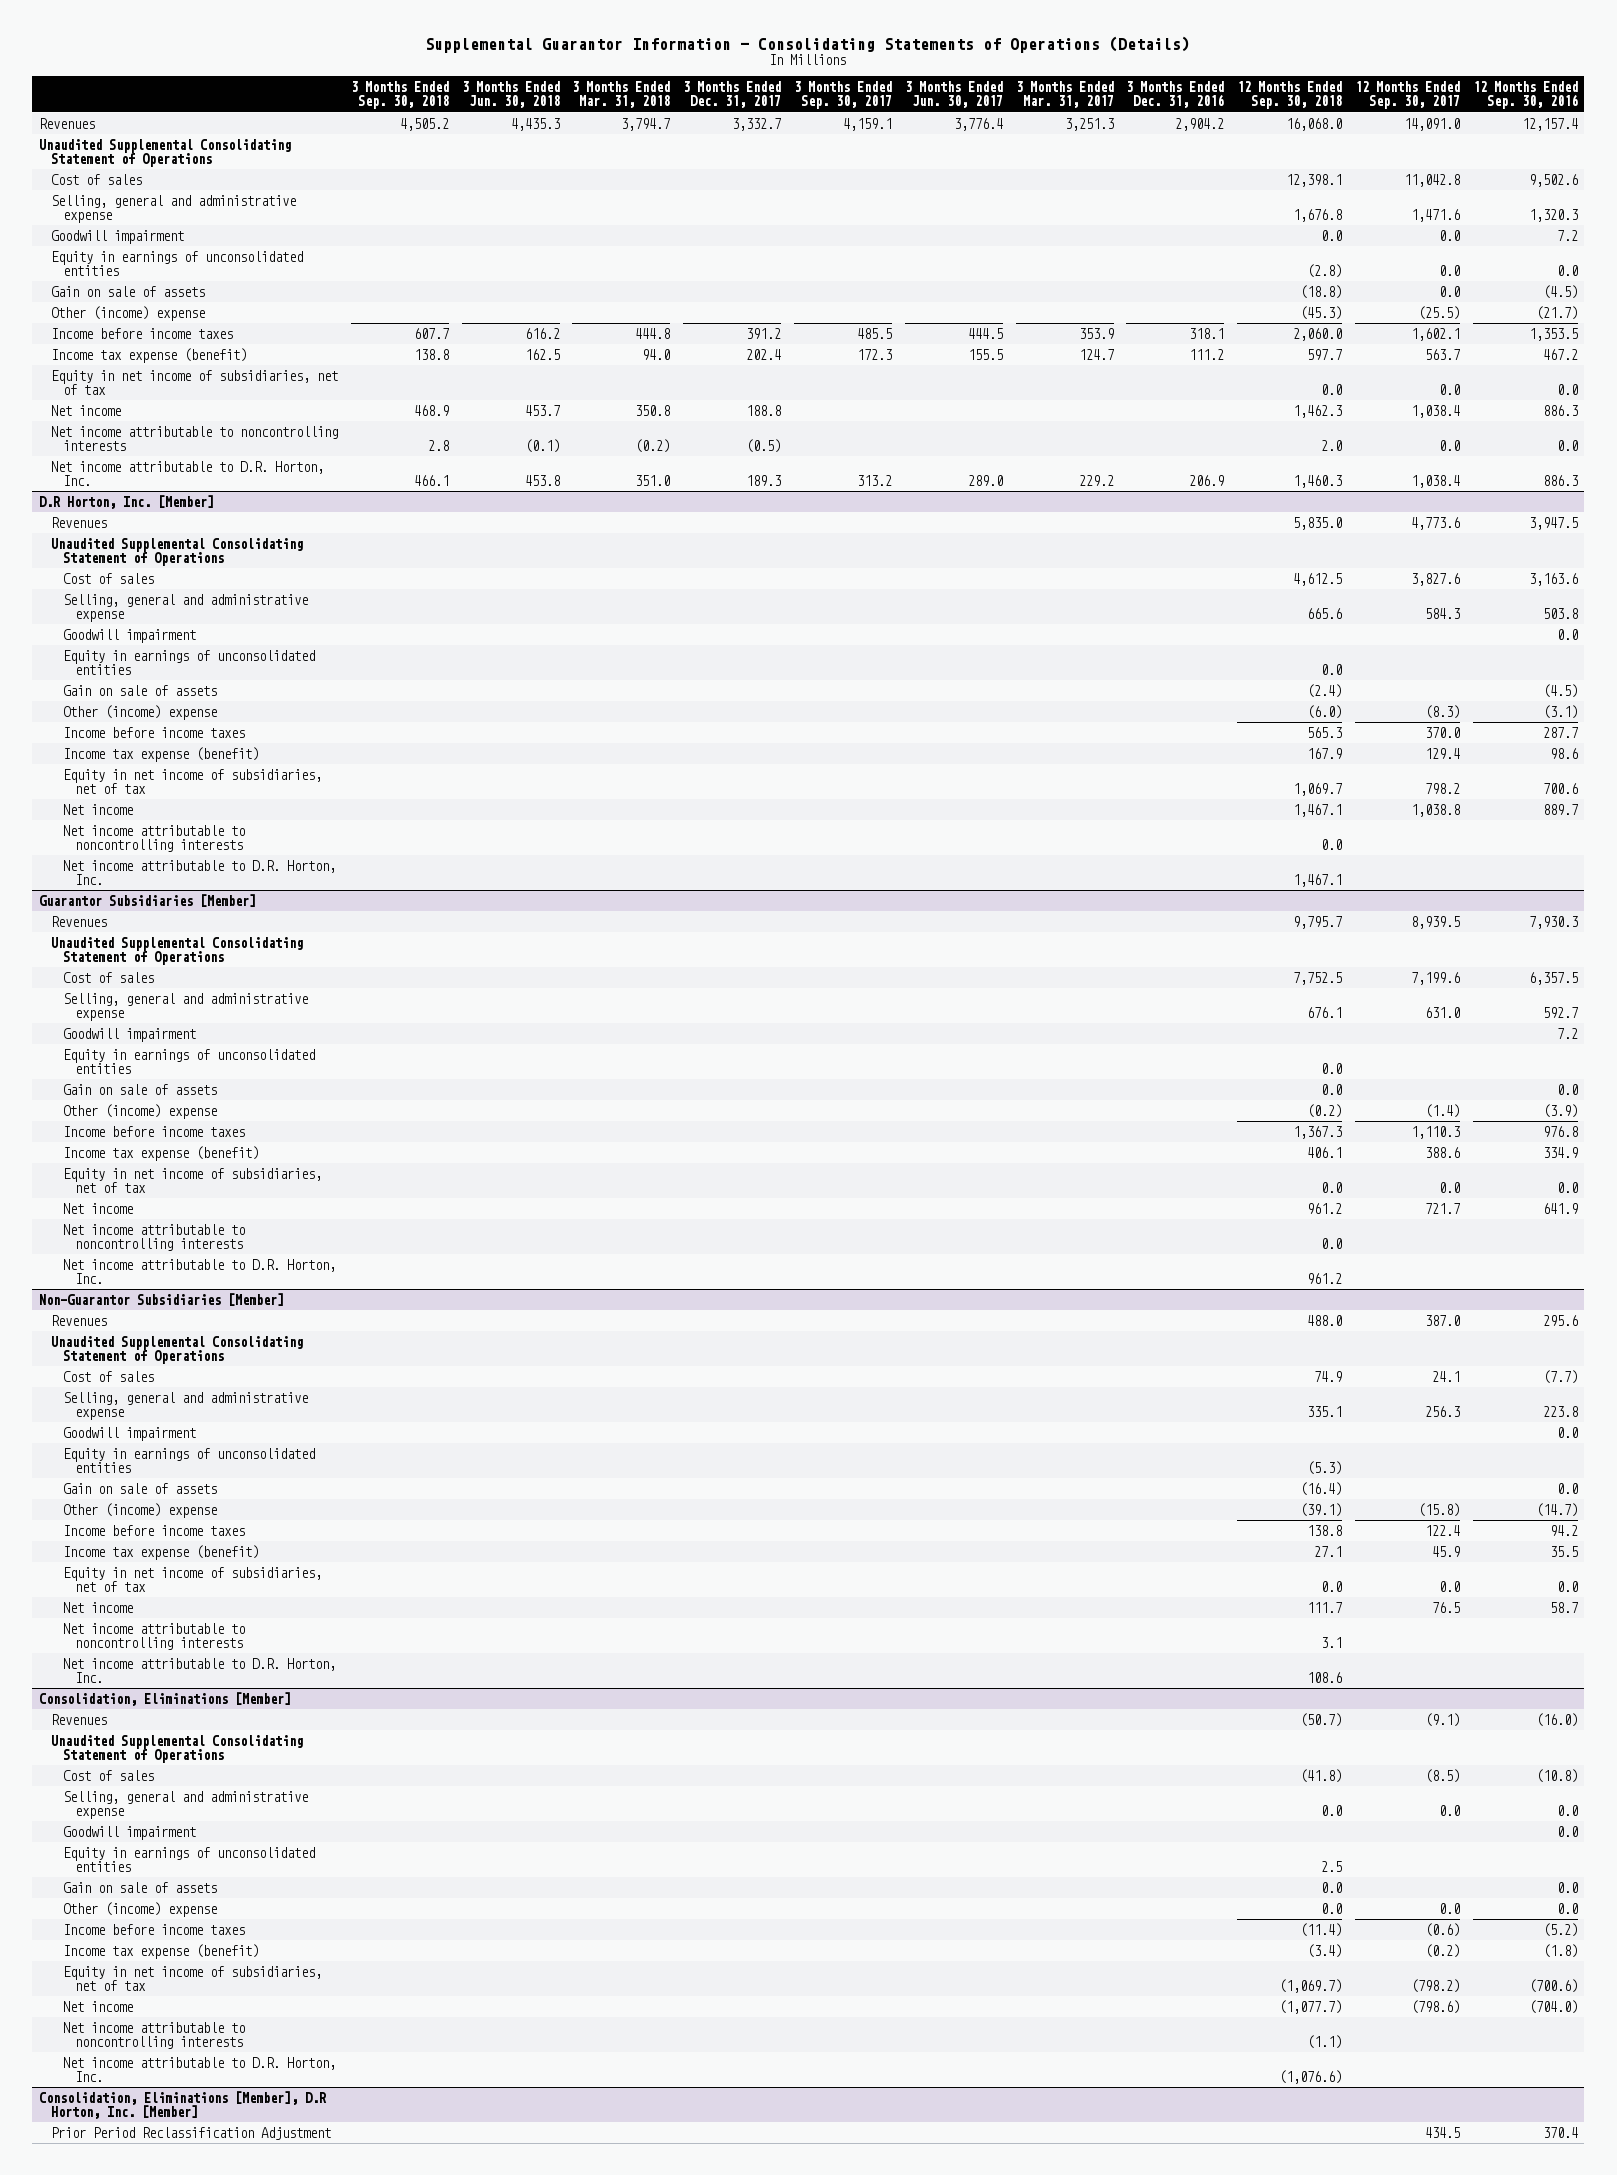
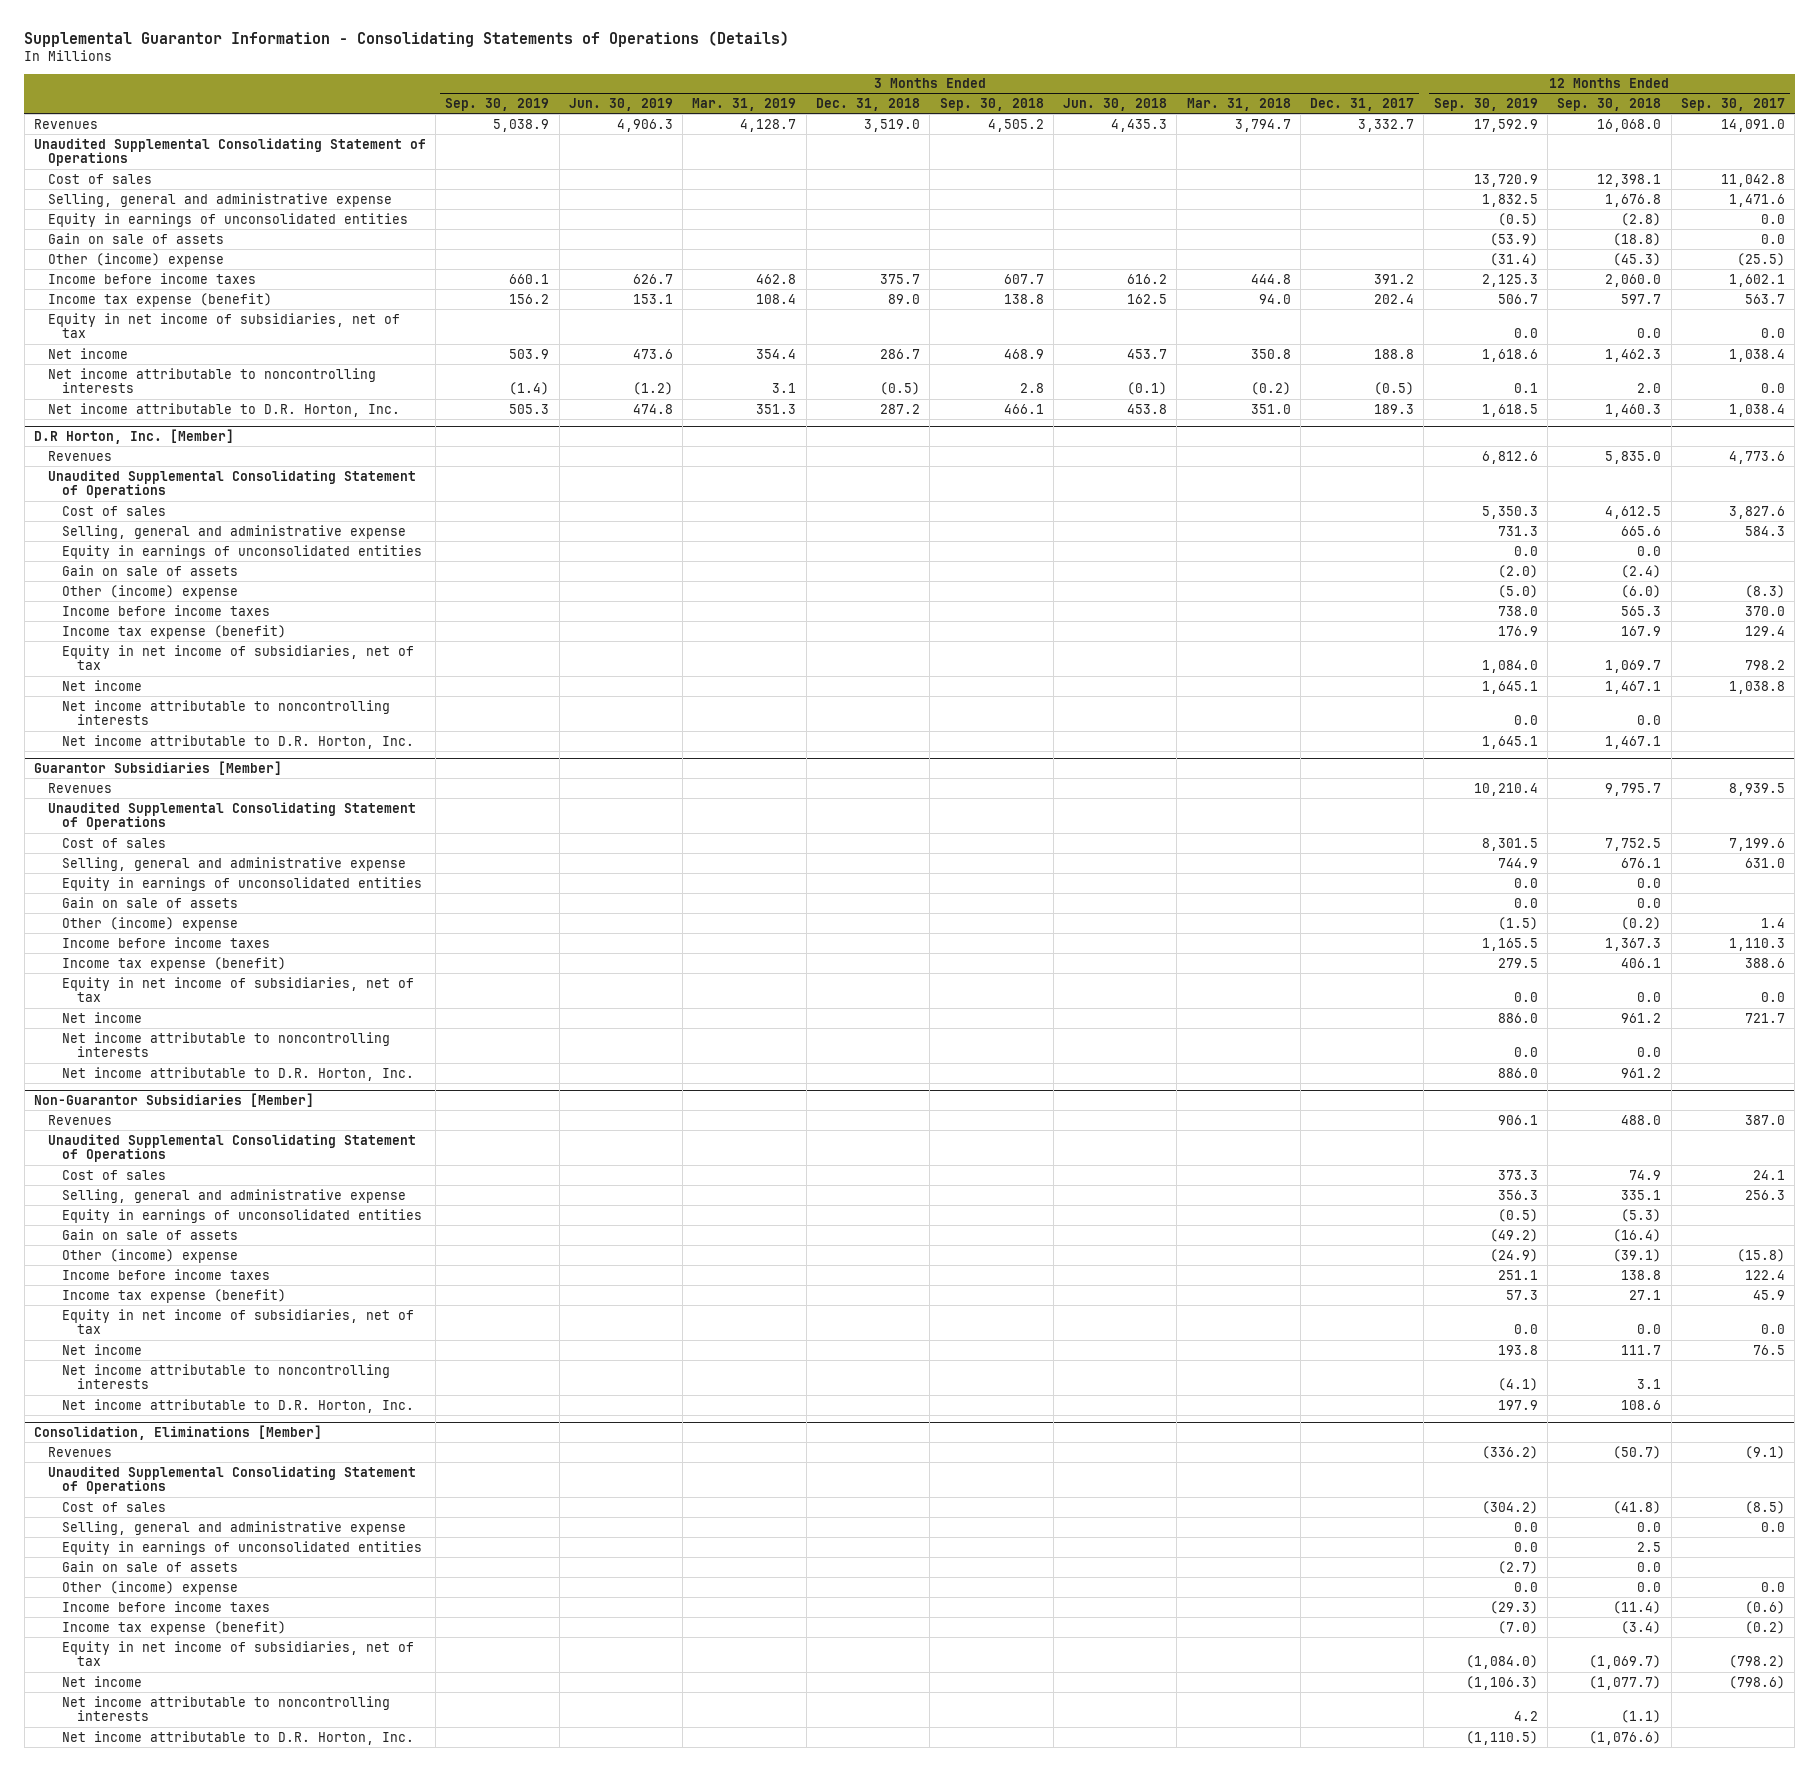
[794,81,893,110] 3 Months Ended Sep. 30, 2017 -> none
[904,81,1003,109] 3 Months Ended Jun. 30, 2017 -> none
[1015,81,1114,109] 3 Months Ended Mar. 31, 2017 -> none
[1126,81,1225,109] 3 Months Ended Dec. 31, 2016 -> none
[1472,81,1578,110] 12 Months Ended Sep. 30, 2016 -> none
none -> [445,97,550,111] Sep. 30, 2019
none -> [568,97,673,111] Jun. 30, 2019
none -> [692,97,797,111] Mar. 31, 2019
none -> [815,97,920,111] Dec. 31, 2018
none -> [1433,97,1538,111] Sep. 30, 2019
[50,229,184,244] Goodwill impairment -> none
[63,628,197,643] Goodwill impairment -> none
[63,1027,197,1042] Goodwill impairment -> none
[1425,1103,1461,1118] (1.4) -> [1760,917,1785,928] 1.4
[63,1426,197,1441] Goodwill impairment -> none
[63,1825,197,1840] Goodwill impairment -> none
[38,2090,327,2119] Consolidation, Eliminations [Member], D.R Horton, Inc. [Member] -> none
[50,2126,331,2140] Prior Period Reclassification Adjustment -> none

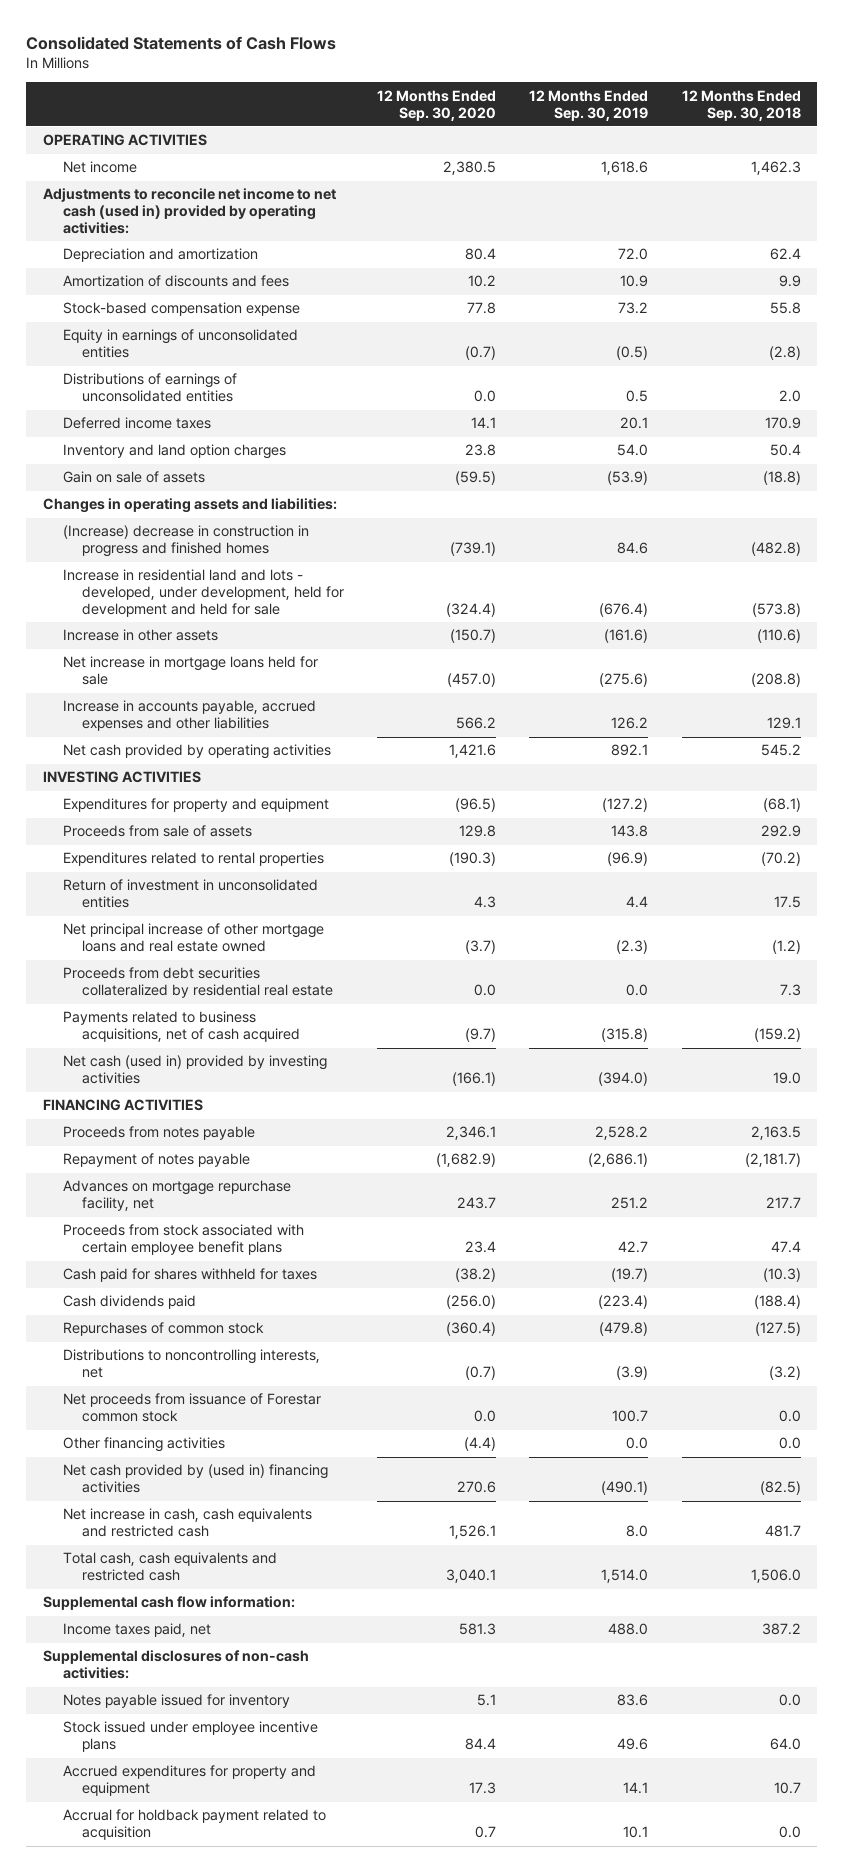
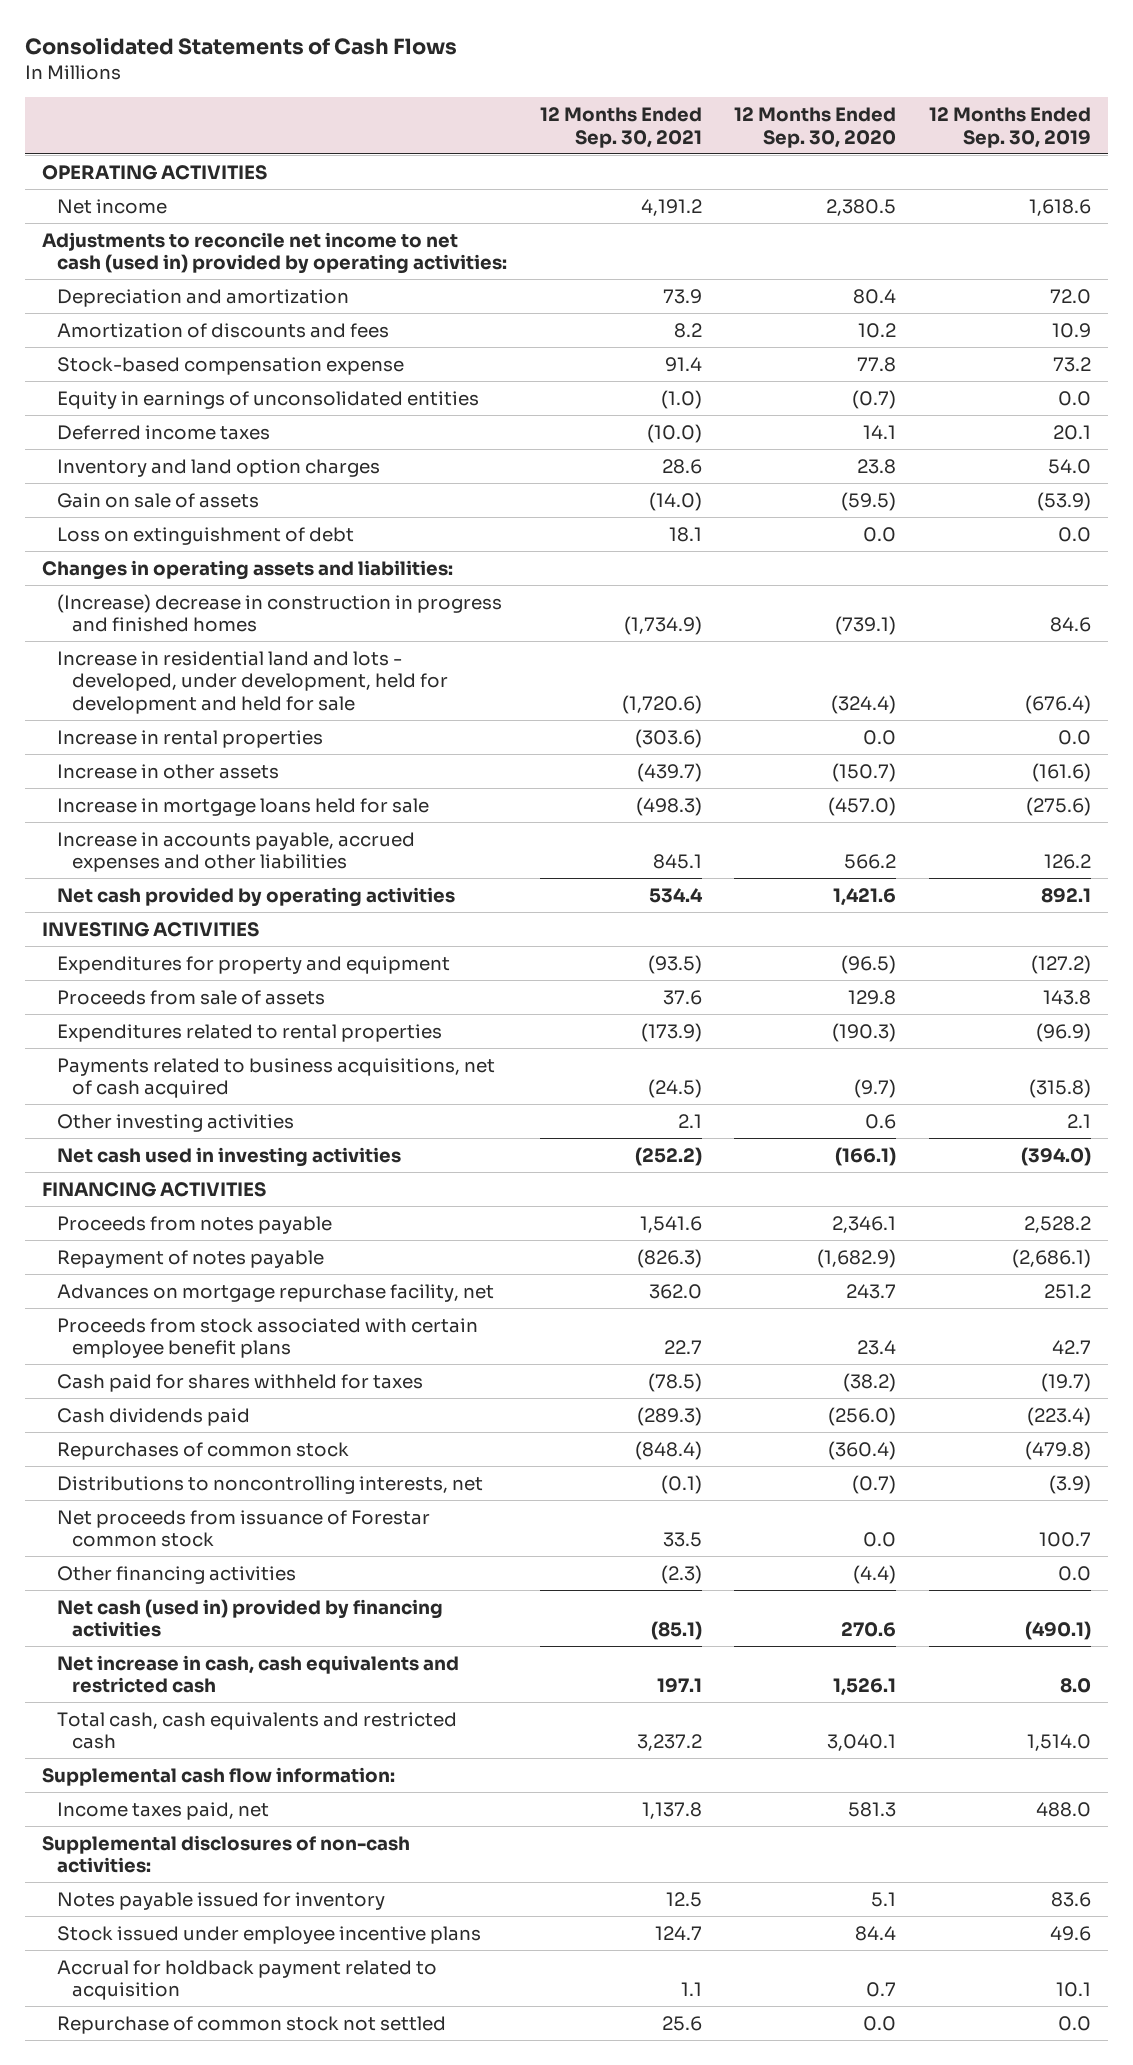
[681,89,801,121] 12 Months Ended Sep. 30, 2018 -> none
none -> [539,106,702,148] 12 Months Ended Sep. 30, 2021
[62,373,237,403] Distributions of earnings of unconsolidated entities -> none
[616,346,649,361] (0.5) -> [1058,390,1092,406] 0.0
none -> [56,526,354,545] Loss on extinguishment of debt
none -> [56,729,323,748] Increase in rental properties
[62,656,318,686] Net increase in mortgage loans held for sale -> [56,797,429,816] Increase in mortgage loans held for sale
[62,879,318,909] Return of investment in unconsolidated entities -> none
[62,923,324,953] Net principal increase of other mortgage loans and real estate owned -> none
[62,967,334,999] Proceeds from debt securities collateralized by residential real estate -> none
none -> [56,1113,294,1132] Other investing activities
[62,1055,327,1085] Net cash (used in) provided by investing activities -> [56,1146,401,1167] Net cash used in investing activities
[62,1464,328,1494] Net cash provided by (used in) financing activities -> [56,1598,443,1638] Net cash (used in) provided by financing activities
[62,1765,316,1797] Accrued expenditures for property and equipment -> none
none -> [56,2015,446,2034] Repurchase of common stock not settled

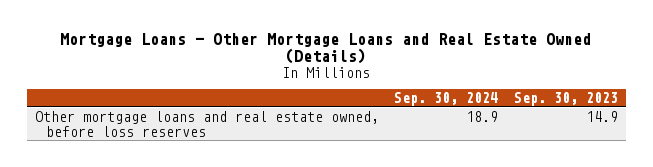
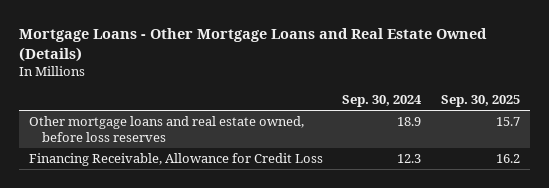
[514,92,619,107] Sep. 30, 2023 -> none
none -> [440,95,520,108] Sep. 30, 2025
none -> [28,153,323,167] Financing Receivable, Allowance for Credit Loss

